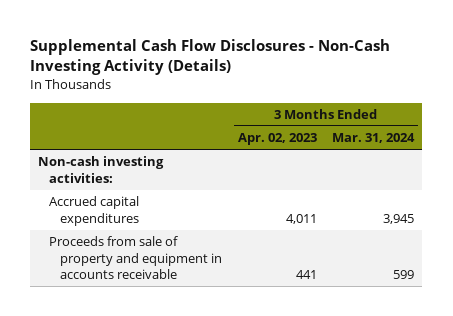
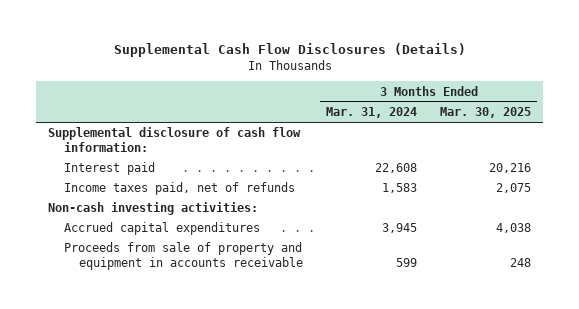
[30,38,391,76] Supplemental Cash Flow Disclosures - Non-Cash Investing Activity (Details) -> [113,43,466,58] Supplemental Cash Flow Disclosures (Details)
[237,133,317,146] Apr. 02, 2023 -> none
none -> [440,107,532,119] Mar. 30, 2025
none -> [47,127,301,152] Supplemental disclosure of cash flow information:
none -> [63,162,155,176] Interest paid
none -> [63,182,295,196] Income taxes paid, net of refunds

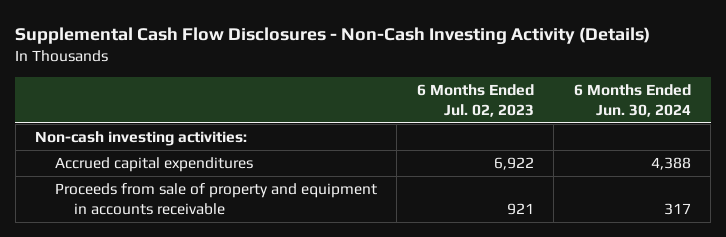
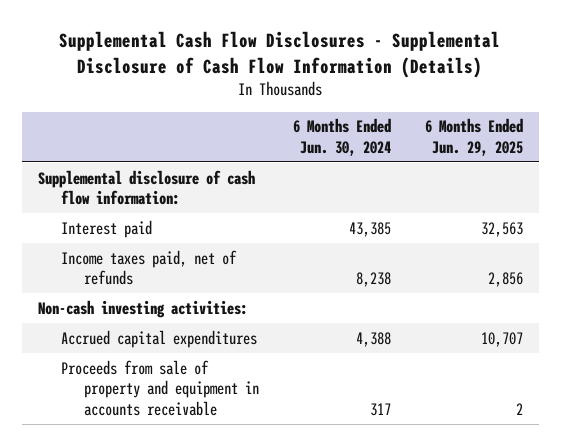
[15,26,651,44] Supplemental Cash Flow Disclosures - Non-Cash Investing Activity (Details) -> [59,31,501,78] Supplemental Cash Flow Disclosures - Supplemental Disclosure of Cash Flow Information (Details)
[416,83,534,117] 6 Months Ended Jul. 02, 2023 -> none
none -> [424,118,523,156] 6 Months Ended Jun. 29, 2025
none -> [38,169,256,206] Supplemental disclosure of cash flow information:
none -> [61,219,153,238] Interest paid
none -> [61,249,238,286] Income taxes paid, net of refunds

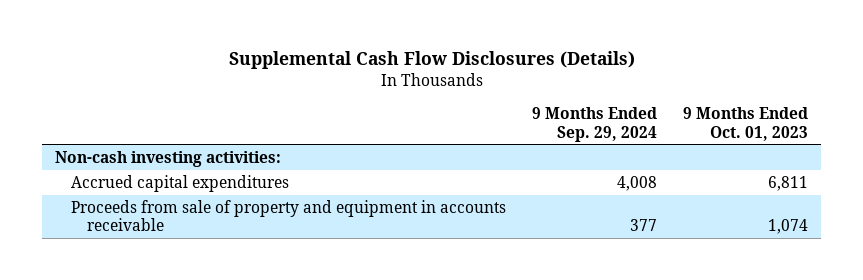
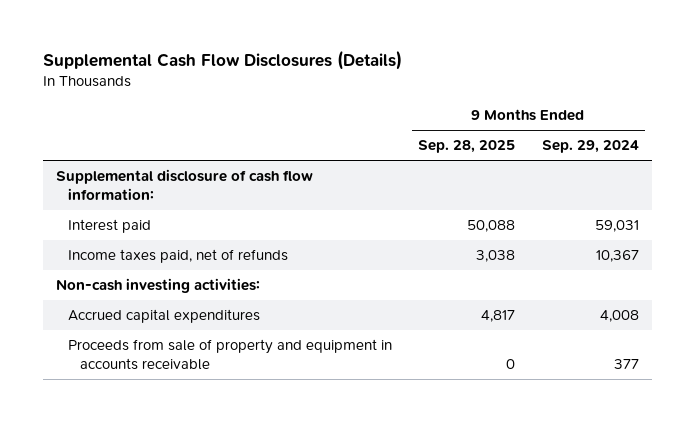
[683,107,809,141] 9 Months Ended Oct. 01, 2023 -> none
none -> [418,140,516,154] Sep. 28, 2025
none -> [55,169,313,200] Supplemental disclosure of cash flow information:
none -> [68,219,152,234] Interest paid
none -> [68,249,289,264] Income taxes paid, net of refunds

